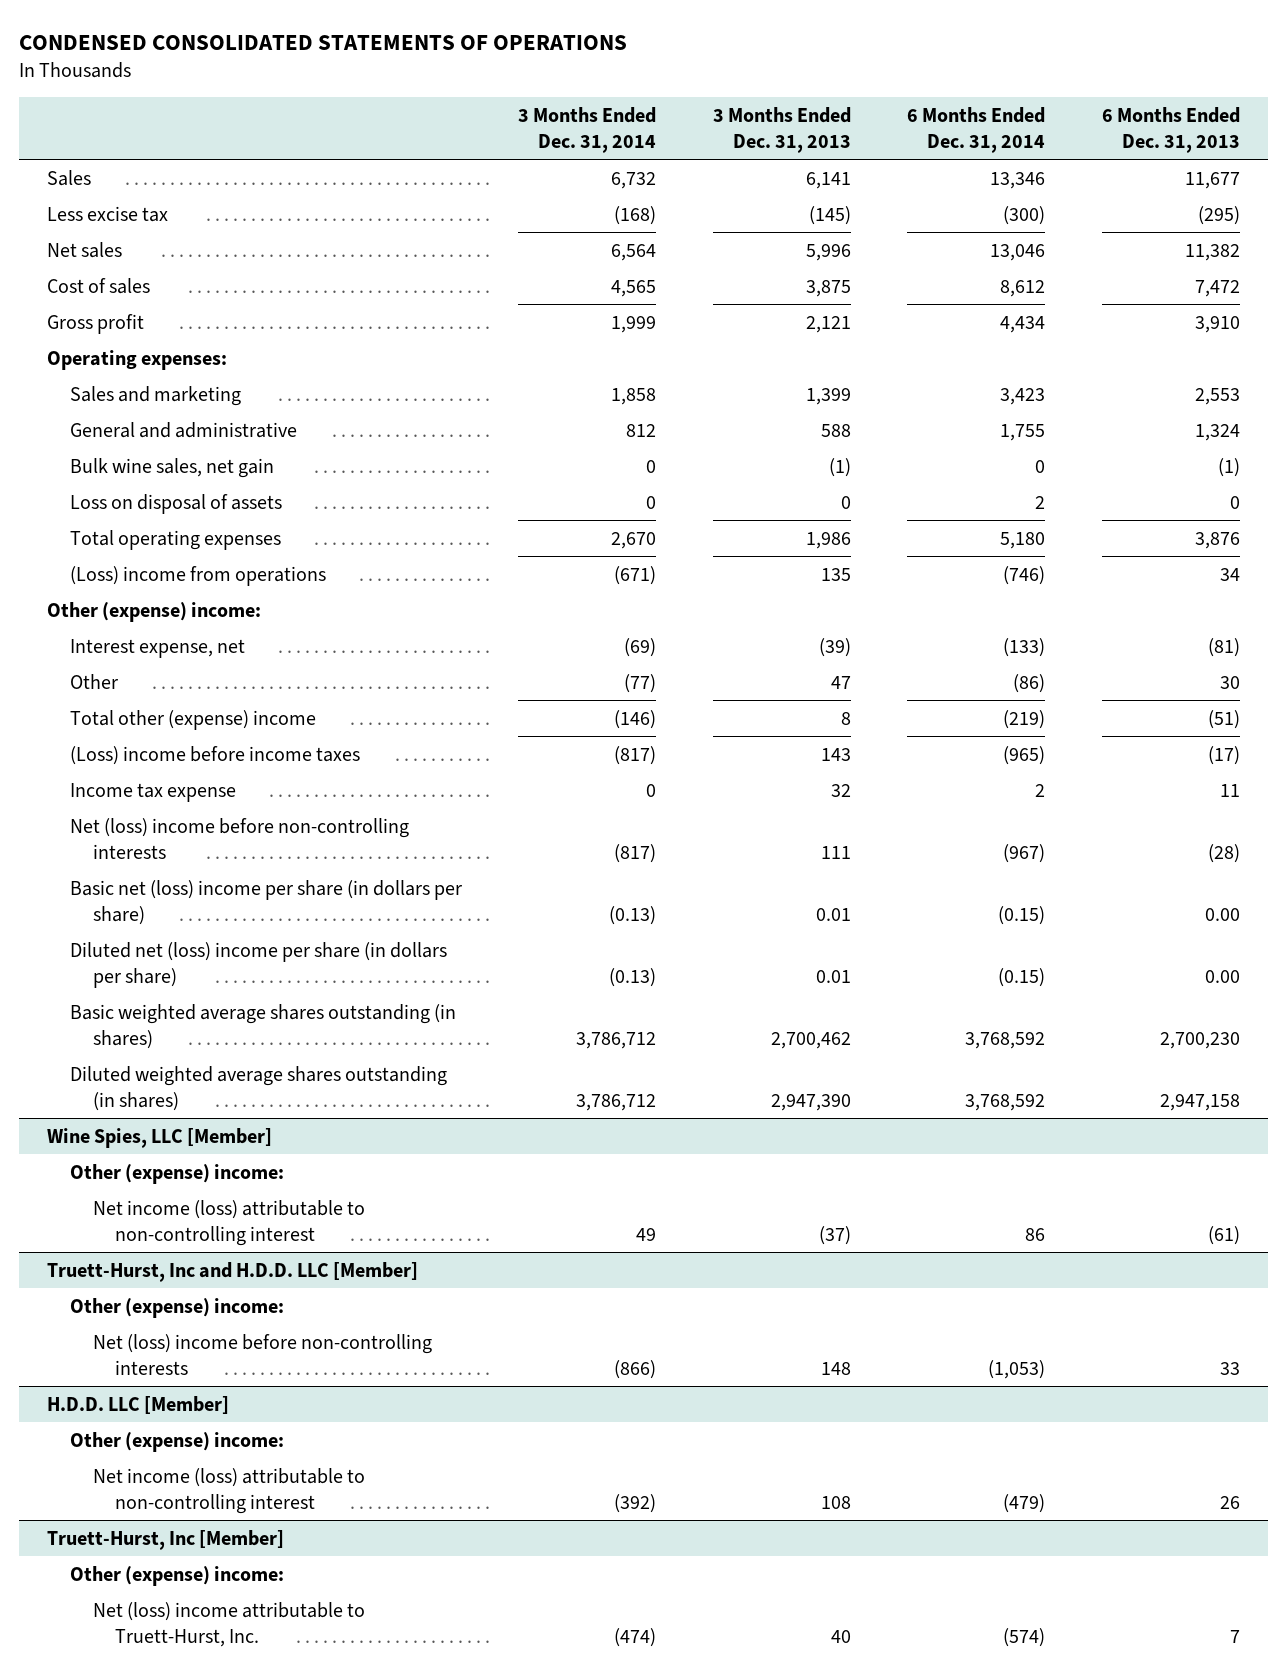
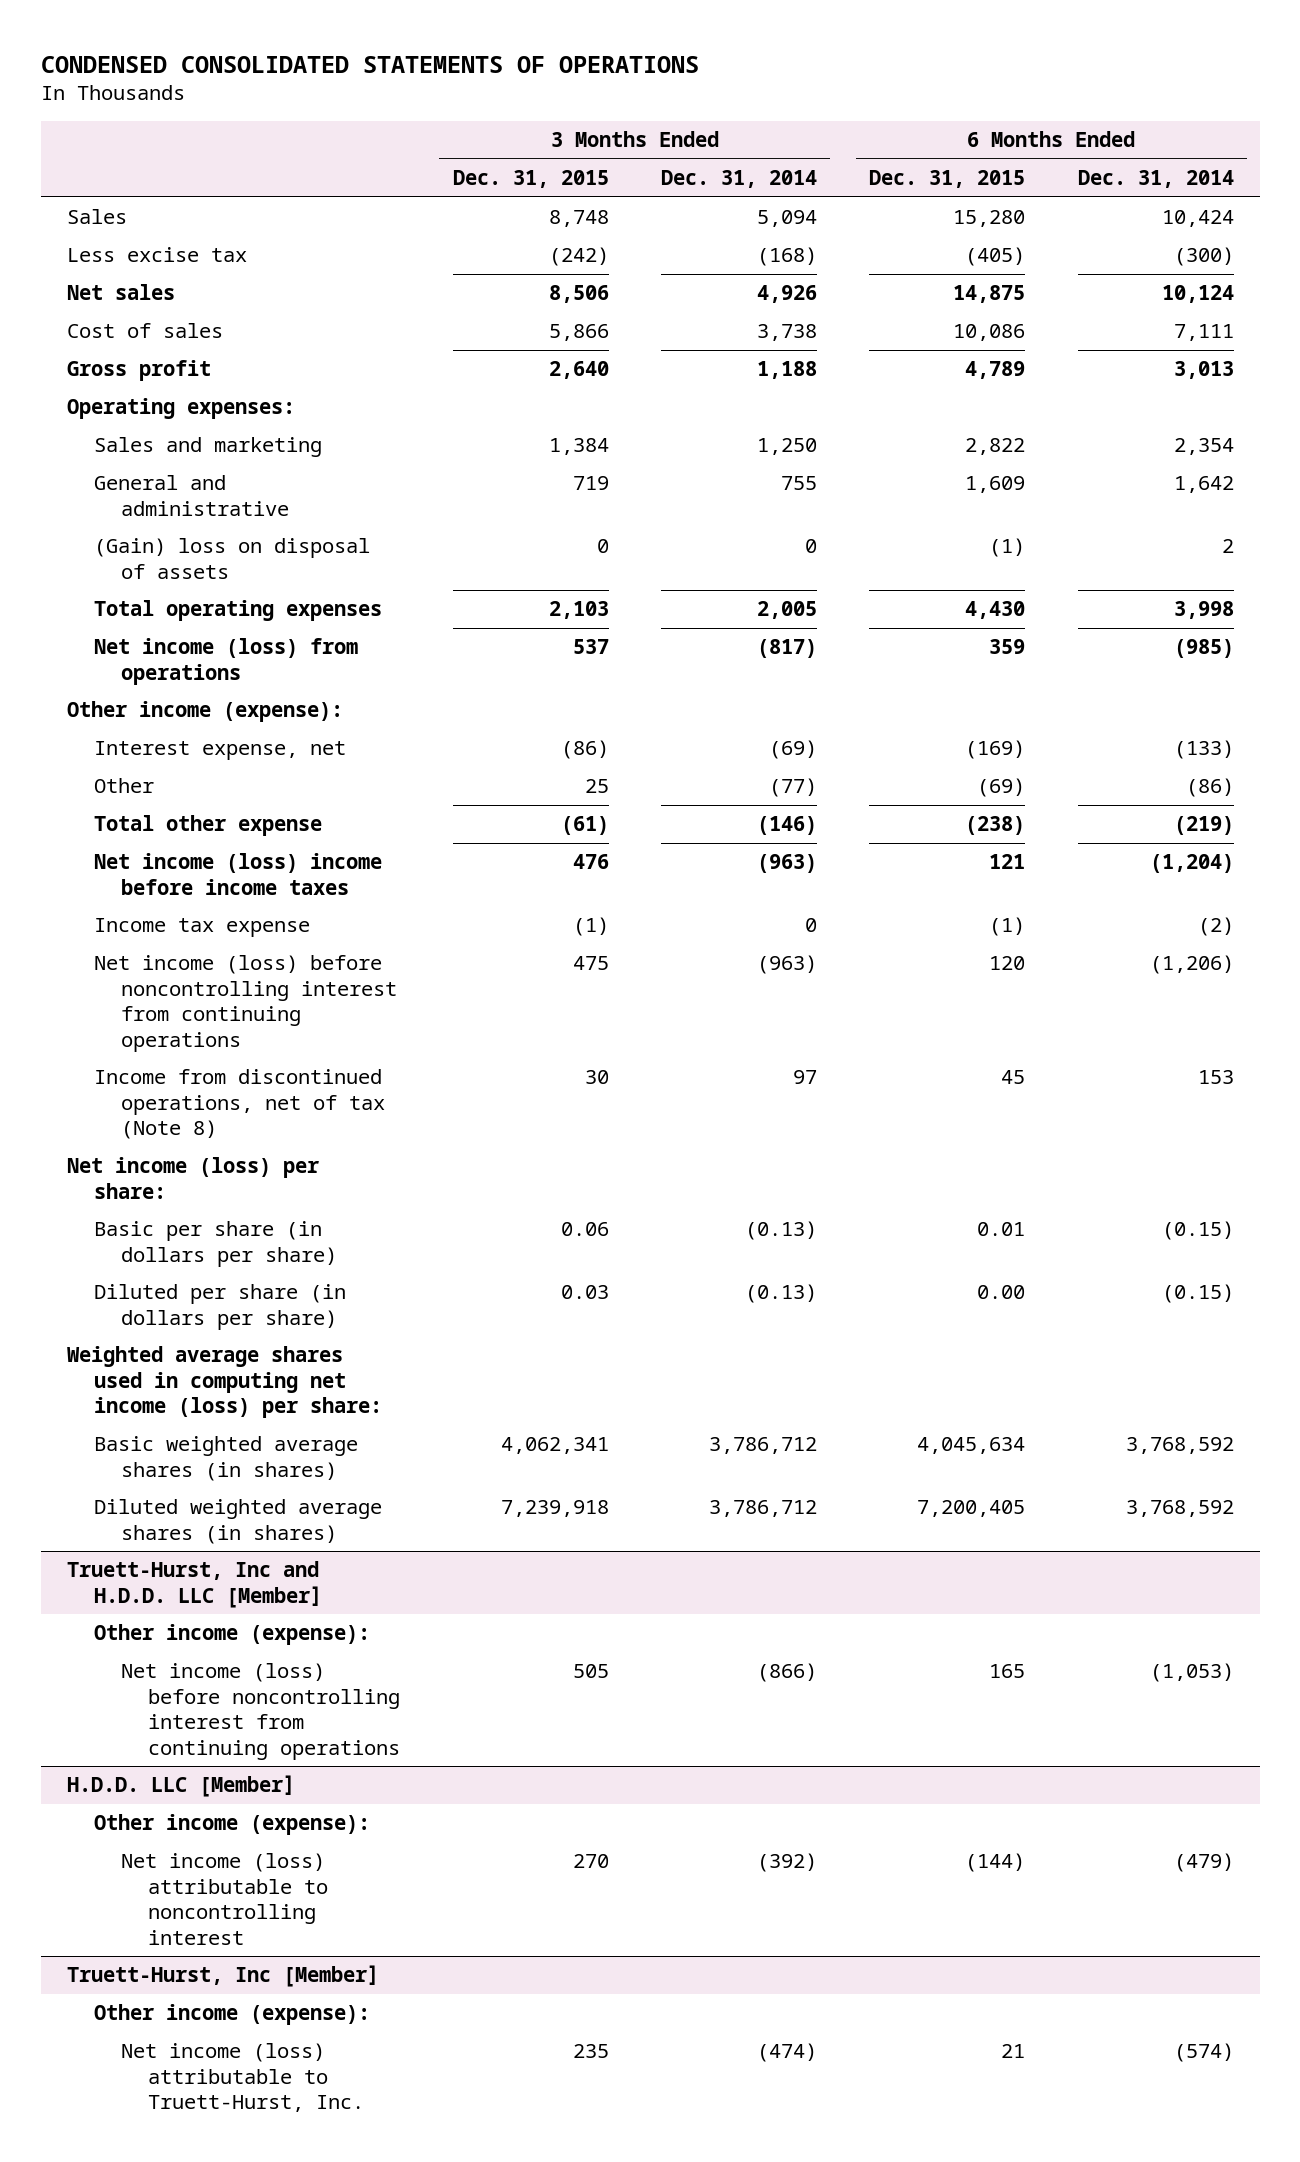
[712,106,851,153] 3 Months Ended Dec. 31, 2013 -> none
[1101,106,1240,153] 6 Months Ended Dec. 31, 2013 -> none
none -> [452,170,609,189] Dec. 31, 2015
none -> [869,170,1026,189] Dec. 31, 2015
[611,171,657,189] 6,732 -> [756,210,817,228] 5,094
[990,171,1046,189] 13,346 -> [1161,210,1234,228] 10,424
[611,243,657,261] 6,564 -> [756,285,817,304] 4,926
[990,243,1046,261] 13,046 -> [1161,285,1234,304] 10,124
[611,279,657,297] 4,565 -> [756,324,817,342] 3,738
[1000,279,1046,297] 8,612 -> [1173,324,1234,342] 7,111
[611,315,657,333] 1,999 -> [756,361,817,380] 1,188
[1000,315,1046,333] 4,434 -> [1173,361,1234,380] 3,013
[69,457,274,478] Bulk wine sales, net gain -> none
[611,387,657,405] 1,858 -> [756,438,817,456] 1,250
[1000,387,1046,405] 3,423 -> [1173,438,1234,456] 2,354
[626,423,657,437] 812 -> [780,476,817,491] 755
[1000,423,1046,441] 1,755 -> [1173,476,1234,494] 1,642
[69,493,282,514] Loss on disposal of assets -> [93,538,370,579] (Gain) loss on disposal of assets
[611,531,657,549] 2,670 -> [756,601,817,620] 2,005
[1000,531,1046,549] 5,180 -> [1173,601,1234,620] 3,998
[69,565,326,586] (Loss) income from operations -> [93,638,358,685] Net income (loss) from operations
[614,565,657,585] (671) -> [756,639,817,659] (817)
[1003,565,1046,585] (746) -> [1173,639,1234,659] (985)
[47,601,262,622] Other (expense) income: -> [66,701,343,723] Other income (expense):
[47,1127,273,1148] Wine Spies, LLC [Member] -> none
[69,1163,284,1184] Other (expense) income: -> none
[92,1199,365,1246] Net income (loss) attributable to non-controlling interest -> none
[69,709,316,730] Total other (expense) income -> [93,815,322,837] Total other expense
[69,745,360,765] (Loss) income before income taxes -> [93,853,382,895] Net income (loss) income before income taxes
[614,745,657,765] (817) -> [756,854,817,874] (963)
[1003,745,1046,765] (965) -> [1149,854,1234,874] (1,204)
[1035,783,1046,797] 2 -> [1197,917,1234,937] (2)
[69,817,409,859] Net (loss) income before non-controlling interests -> [93,955,398,1052] Net income (loss) before noncontrolling interest from continuing operations
[614,843,657,863] (817) -> [756,955,817,975] (963)
[1003,843,1046,863] (967) -> [1149,955,1234,975] (1,206)
none -> [93,1069,386,1140] Income from discontinued operations, net of tax (Note 8)
none -> [66,1157,319,1199] Net income (loss) per share:
[69,879,462,925] Basic net (loss) income per share (in dollars per share) -> [93,1221,338,1267] Basic per share (in dollars per share)
[69,941,447,988] Diluted net (loss) income per share (in dollars per share) -> [93,1284,346,1330] Diluted per share (in dollars per share)
none -> [66,1346,382,1419] Weighted average shares used in computing net income (loss) per share:
[69,1003,456,1049] Basic weighted average shares outstanding (in shares) -> [93,1436,358,1481] Basic weighted average shares (in shares)
[69,1065,447,1111] Diluted weighted average shares outstanding (in shares) -> [93,1499,382,1544] Diluted weighted average shares (in shares)
[69,1297,284,1318] Other (expense) income: -> [93,1624,370,1646] Other income (expense):
[92,1333,432,1375] Net (loss) income before non-controlling interests -> [121,1663,401,1760] Net income (loss) before noncontrolling interest from continuing operations
[69,1431,284,1452] Other (expense) income: -> [93,1814,370,1836] Other income (expense):
[92,1467,365,1514] Net income (loss) attributable to non-controlling interest -> [121,1853,329,1945] Net income (loss) attributable to noncontrolling interest
[69,1565,284,1586] Other (expense) income: -> [93,2004,370,2026] Other income (expense):
[92,1601,365,1647] Net (loss) income attributable to Truett-Hurst, Inc. -> [121,2043,365,2113] Net income (loss) attributable to Truett-Hurst, Inc.

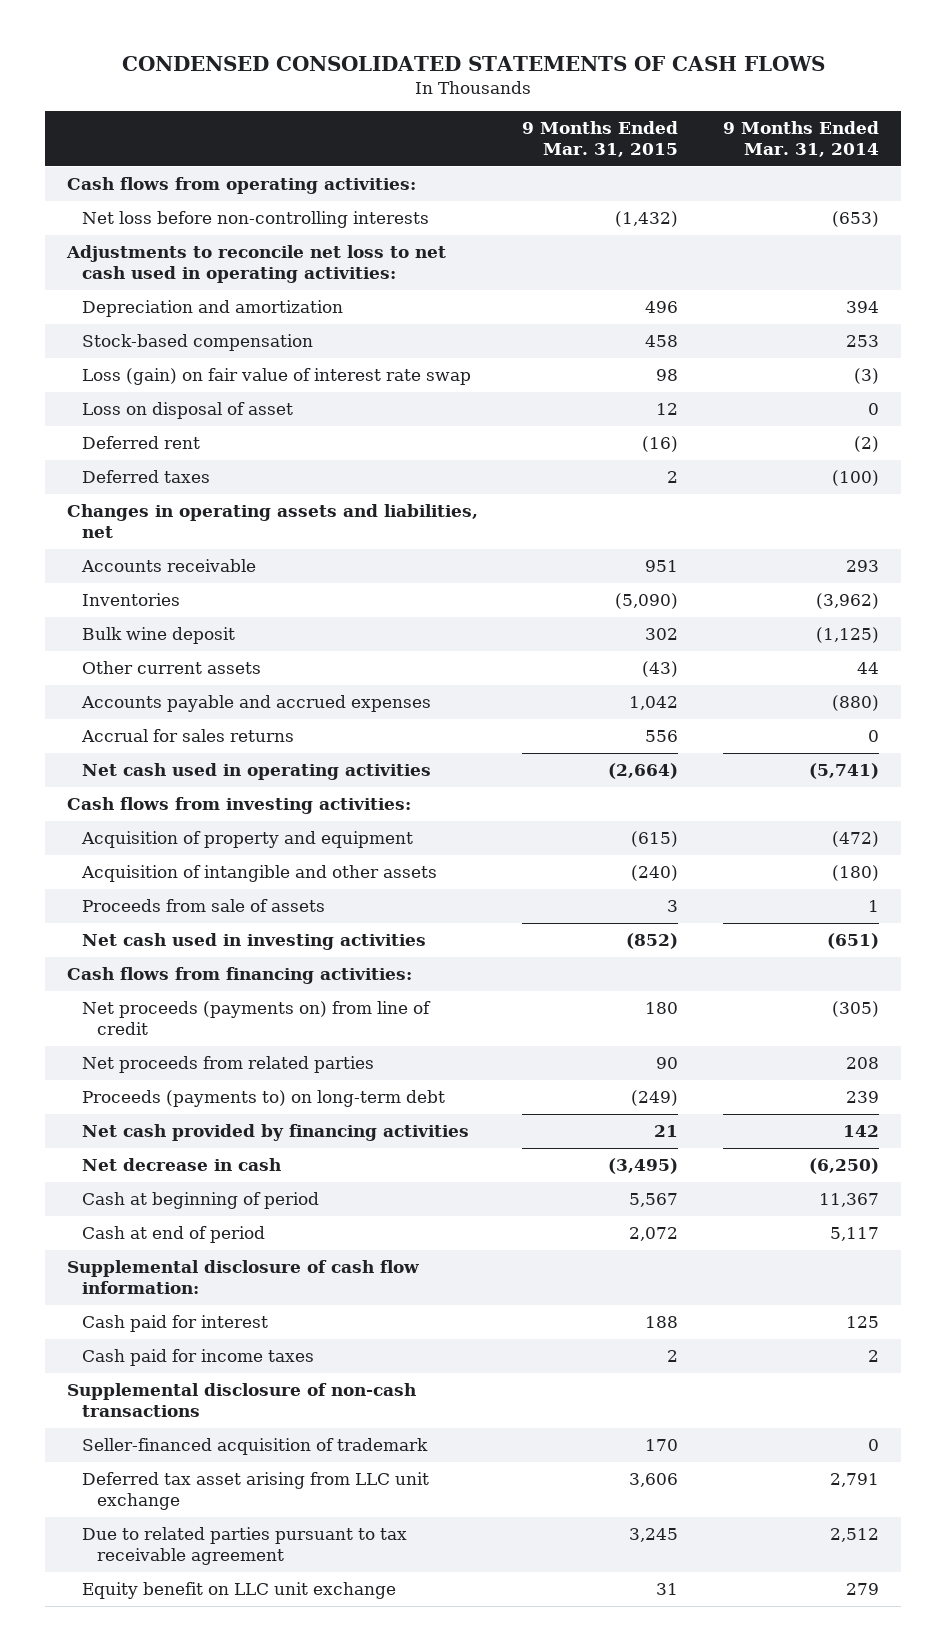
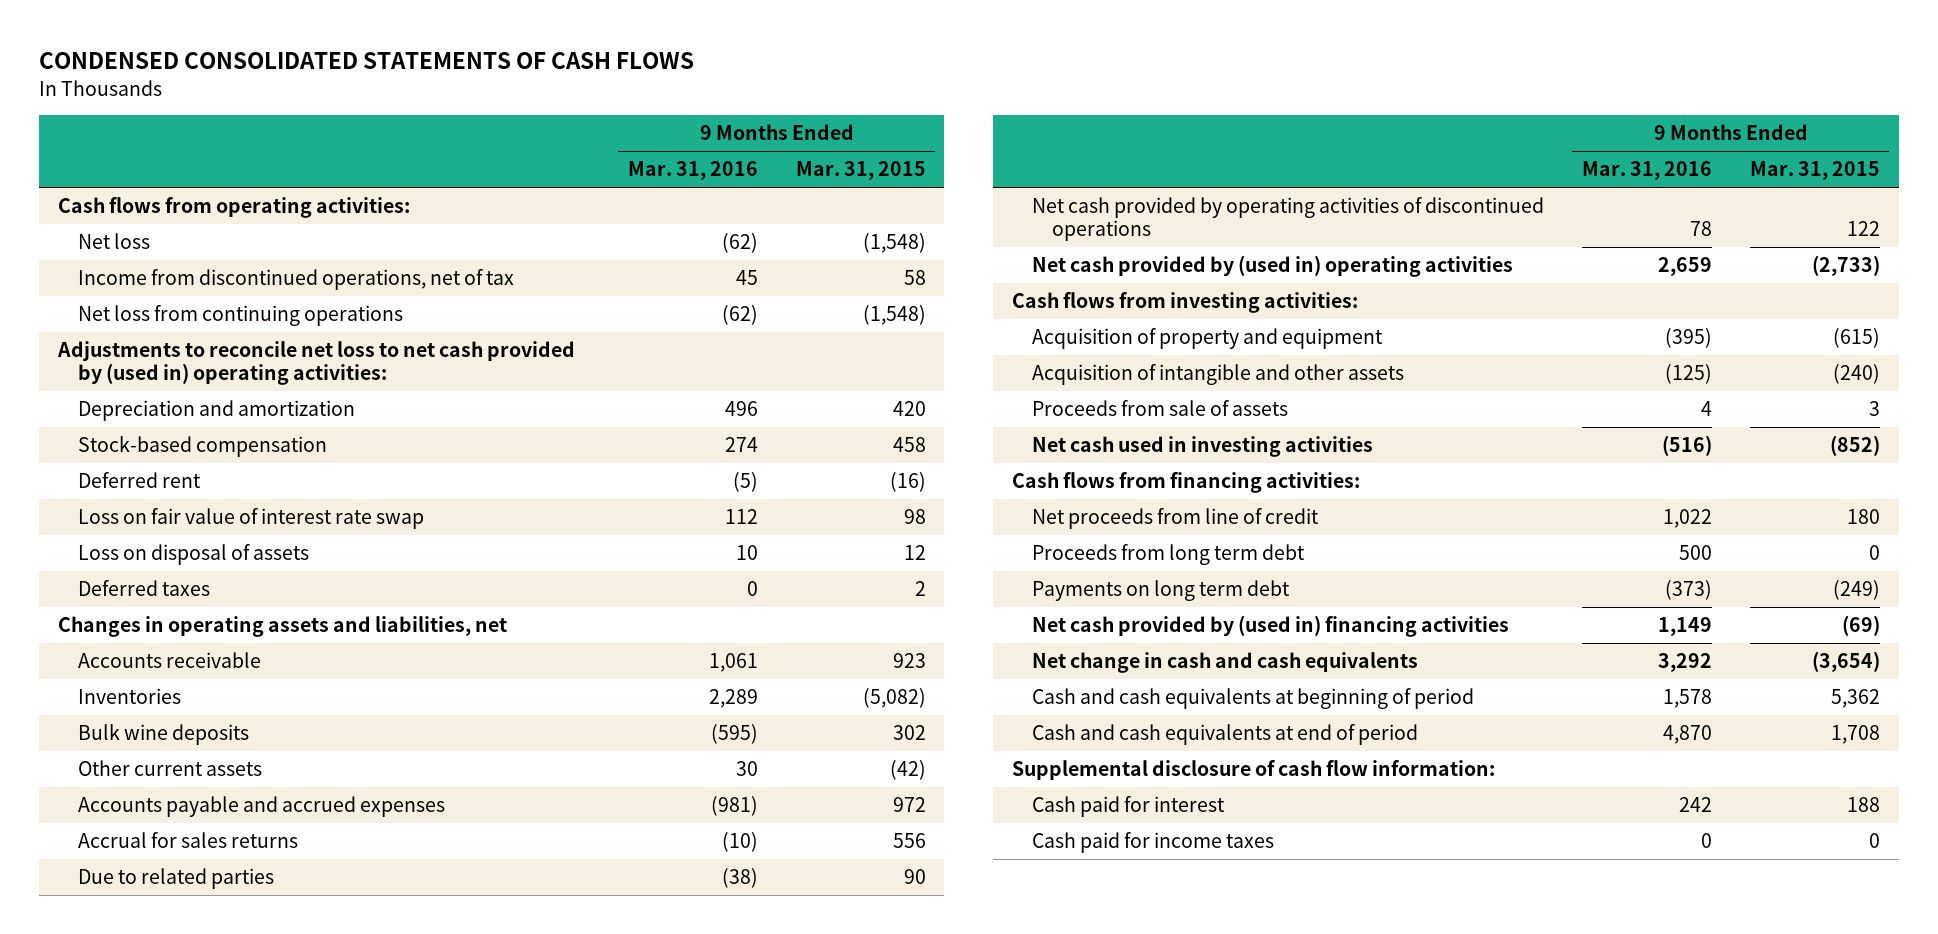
[722,121,879,158] 9 Months Ended Mar. 31, 2014 -> none
none -> [627,161,758,181] Mar. 31, 2016
[82,211,430,229] Net loss before non-controlling interests -> none
none -> [78,233,151,250] Net loss
none -> [78,269,515,291] Income from discontinued operations, net of tax
none -> [78,305,404,327] Net loss from continuing operations
[66,245,447,283] Adjustments to reconcile net loss to net cash used in operating activities: -> [56,341,575,386] Adjustments to reconcile net loss to net cash provided by (used in) operating activities:
[645,301,679,314] 496 -> [892,401,926,417] 420
[82,368,472,386] Loss (gain) on fair value of interest rate swap -> none
[82,402,294,420] Loss on disposal of asset -> none
none -> [78,508,425,530] Loss on fair value of interest rate swap
none -> [78,544,310,566] Loss on disposal of assets
[645,560,679,573] 951 -> [892,653,926,669] 923
[615,593,679,610] (5,090) -> [862,688,926,709] (5,082)
[82,627,236,645] Bulk wine deposit -> [78,724,250,746] Bulk wine deposits
[642,661,679,678] (43) -> [889,760,926,781] (42)
[629,696,679,711] 1,042 -> [892,797,926,813] 972
none -> [78,868,275,890] Due to related parties
none -> [1032,197,1545,242] Net cash provided by operating activities of discontinued operations
[82,763,432,781] Net cash used in operating activities -> [1032,255,1514,278] Net cash provided by (used in) operating activities
[608,763,679,780] (2,664) -> [1811,255,1880,277] (2,733)
[82,1056,375,1074] Net proceeds from related parties -> none
[82,1001,432,1035] Net proceeds (payments on) from line of credit -> [1032,508,1320,530] Net proceeds from line of credit
none -> [1032,544,1306,566] Proceeds from long term debt
[82,1090,446,1108] Proceeds (payments to) on long-term debt -> [1032,580,1291,602] Payments on long term debt
[82,1124,470,1142] Net cash provided by financing activities -> [1032,615,1510,638] Net cash provided by (used in) financing activities
[654,1125,679,1138] 21 -> [1841,615,1880,637] (69)
[82,1158,282,1172] Net decrease in cash -> [1032,652,1419,674] Net change in cash and cash equivalents
[608,1158,679,1175] (3,495) -> [1811,651,1880,673] (3,654)
[82,1192,320,1210] Cash at beginning of period -> [1032,688,1475,710] Cash and cash equivalents at beginning of period
[629,1193,679,1208] 5,567 -> [1830,689,1880,709] 5,362
[82,1226,266,1244] Cash at end of period -> [1032,724,1419,746] Cash and cash equivalents at end of period
[629,1227,679,1242] 2,072 -> [1830,725,1880,745] 1,708
[67,1383,417,1417] Supplemental disclosure of non-cash transactions -> none
[82,1438,429,1456] Seller-financed acquisition of trademark -> none
[82,1472,430,1510] Deferred tax asset arising from LLC unit exchange -> none
[82,1527,408,1565] Due to related parties pursuant to tax receivable agreement -> none
[82,1582,397,1600] Equity benefit on LLC unit exchange -> none
[667,1350,679,1363] 2 -> [1868,833,1880,849] 0

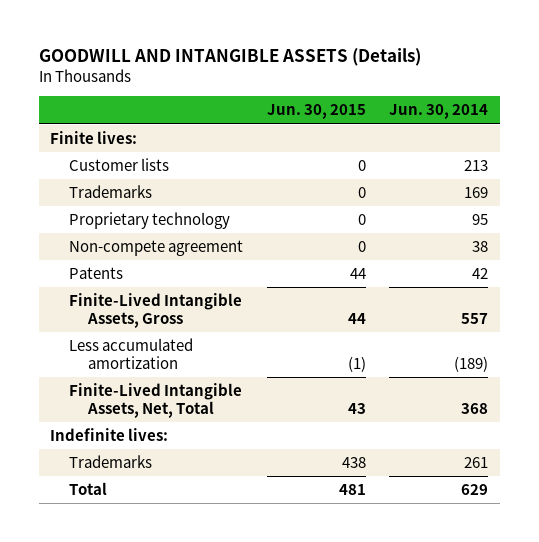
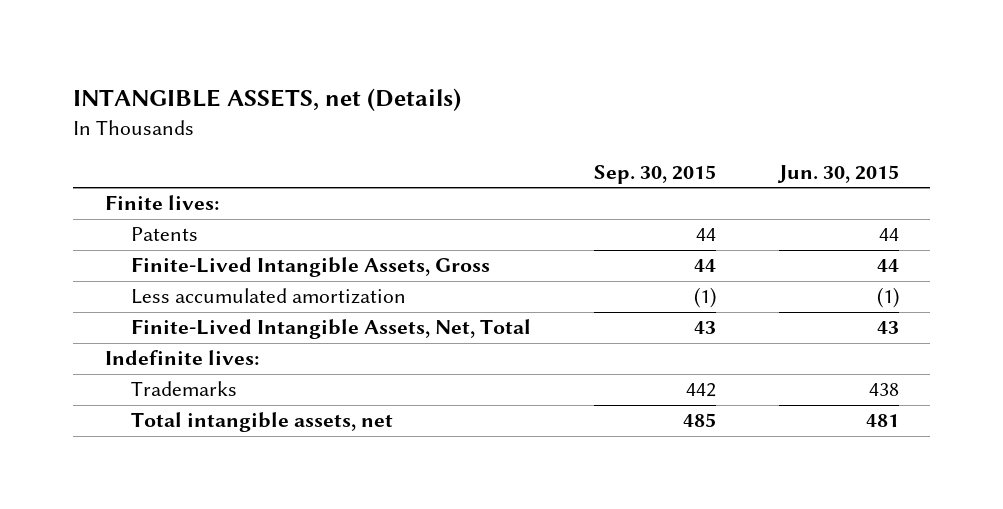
[38,47,421,66] GOODWILL AND INTANGIBLE ASSETS (Details) -> [73,88,462,112] INTANGIBLE ASSETS, net (Details)
[389,104,489,120] Jun. 30, 2014 -> none
none -> [593,164,716,184] Sep. 30, 2015
[69,158,170,172] Customer lists -> none
[69,185,153,199] Trademarks -> none
[69,212,231,230] Proprietary technology -> none
[69,240,244,257] Non-compete agreement -> none
[69,482,108,496] Total -> [131,412,394,433] Total intangible assets, net

